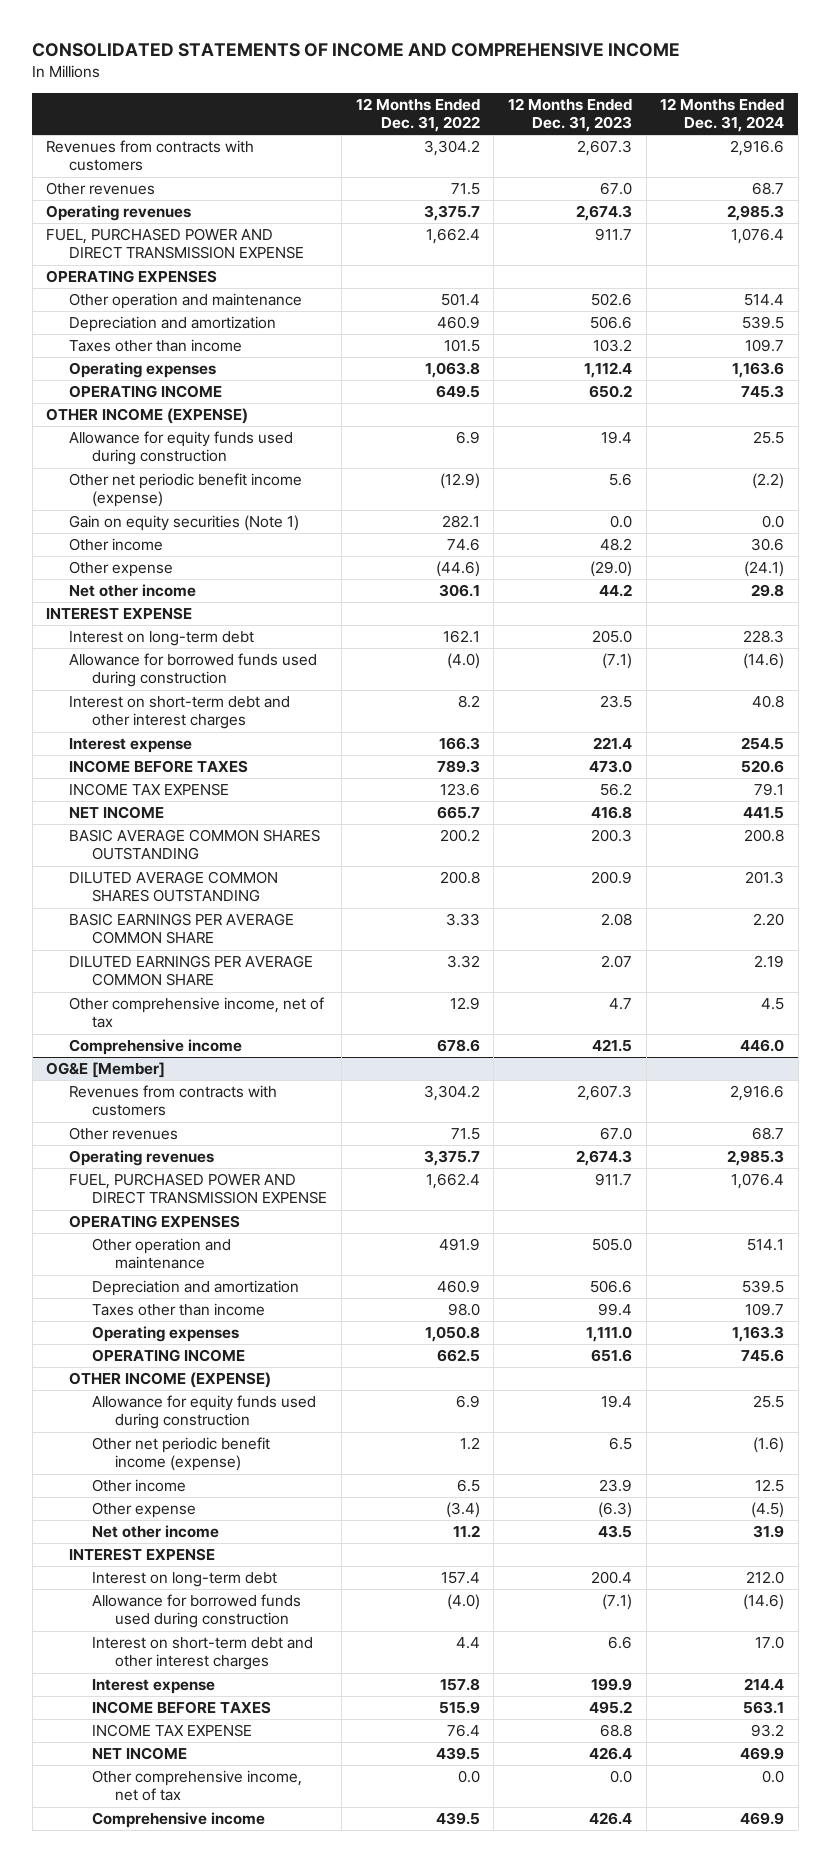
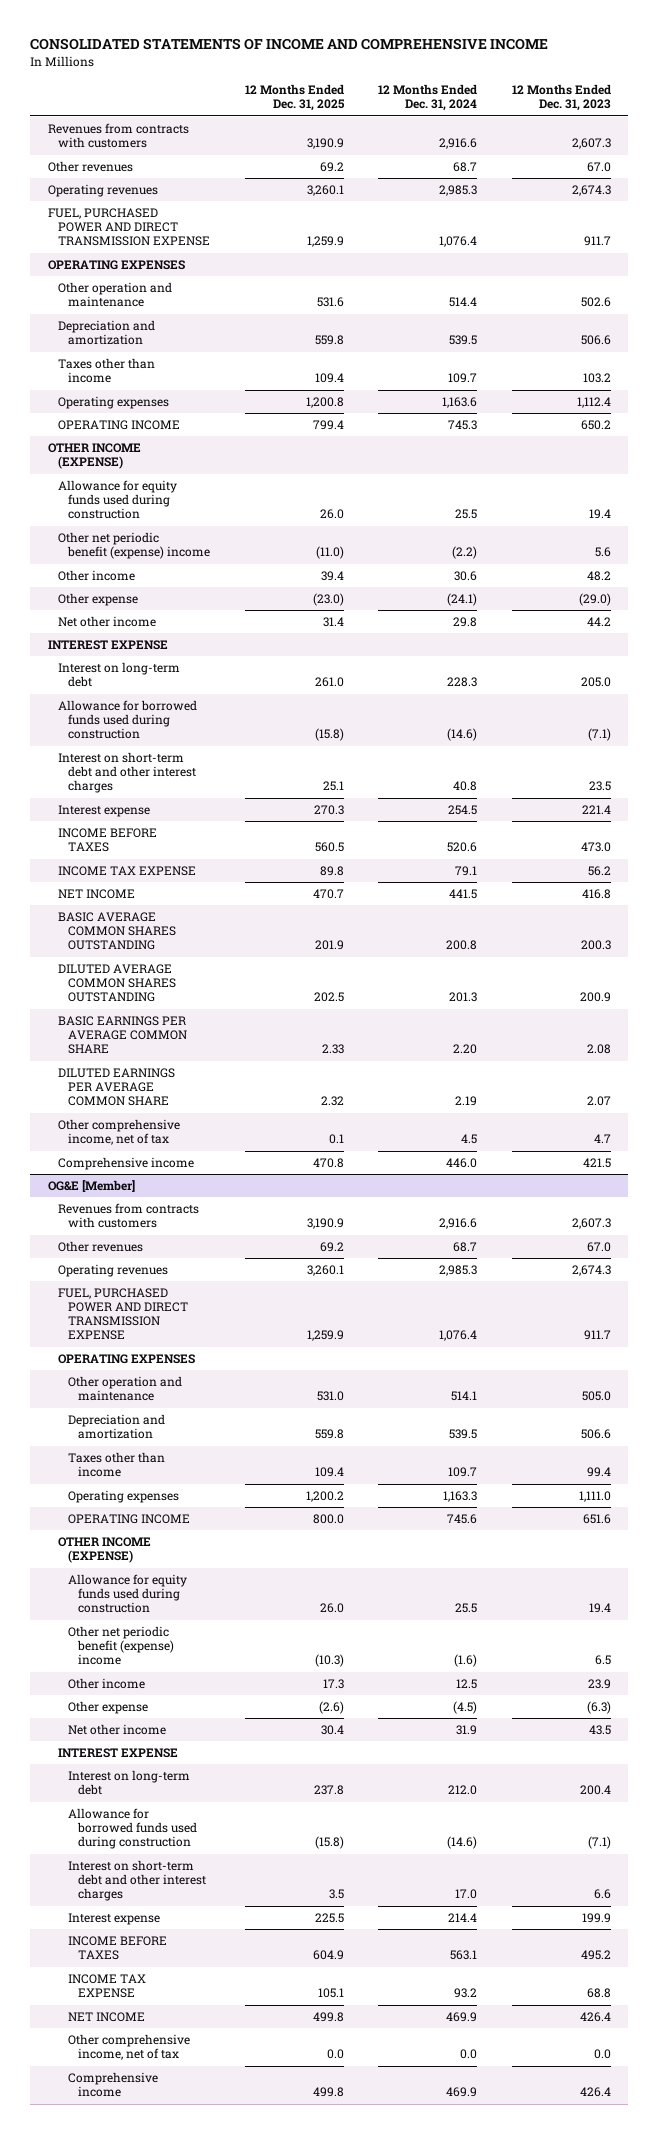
[355,97,480,133] 12 Months Ended Dec. 31, 2022 -> none
none -> [244,84,345,112] 12 Months Ended Dec. 31, 2025
[69,515,300,532] Gain on equity securities (Note 1) -> none
[69,473,303,508] Other net periodic benefit income (expense) -> [57,532,210,560] Other net periodic benefit (expense) income
[92,1437,271,1472] Other net periodic benefit income (expense) -> [67,1626,174,1666] Other net periodic benefit (expense) income

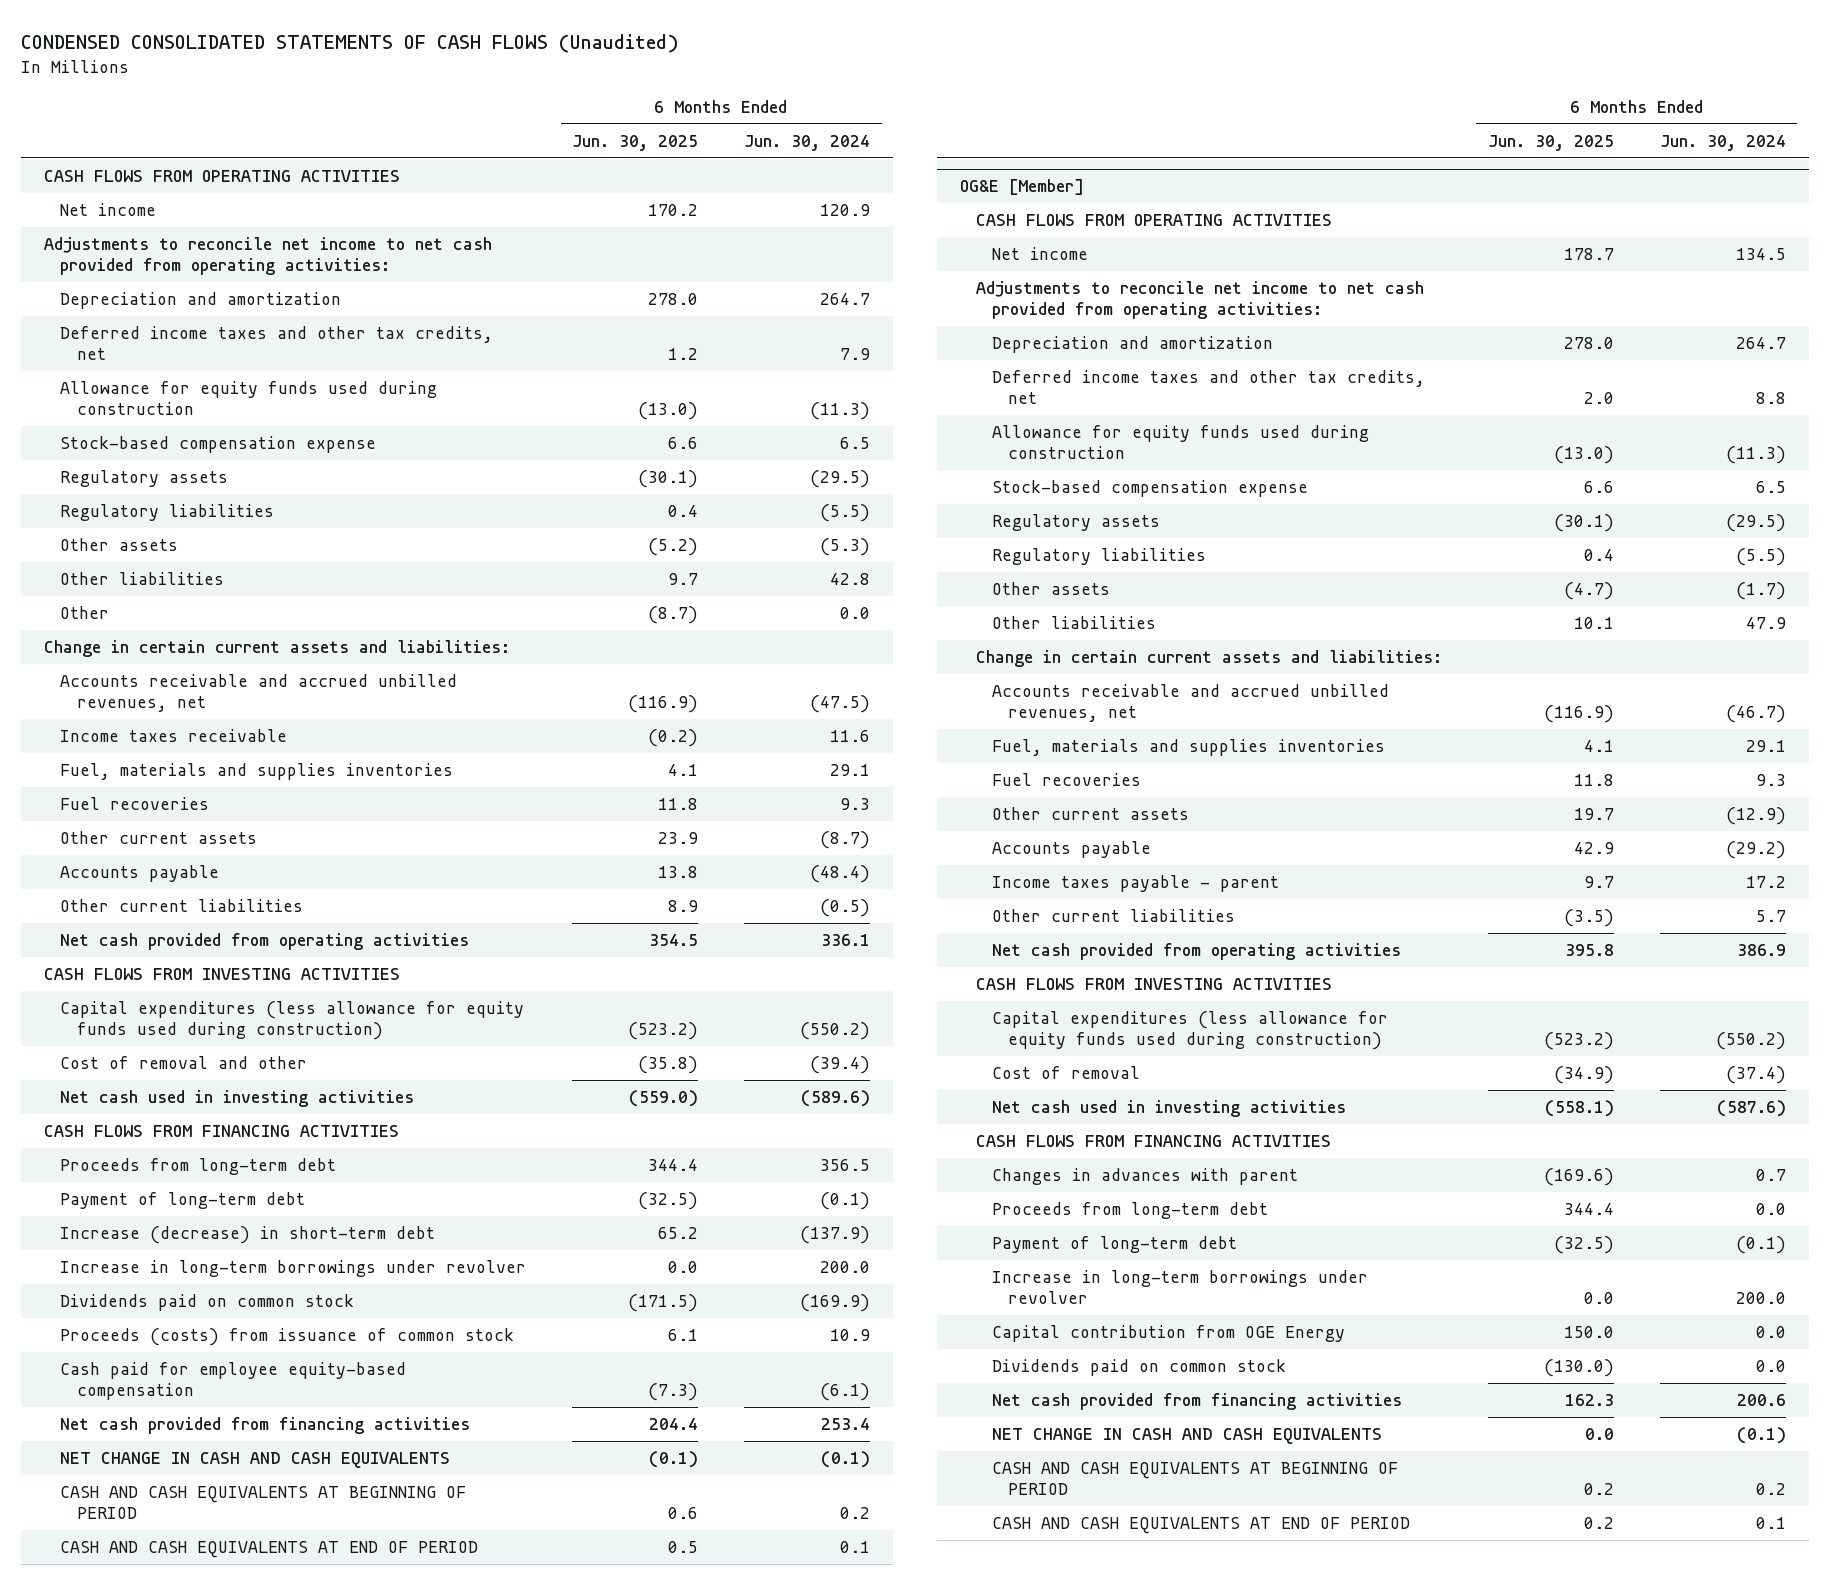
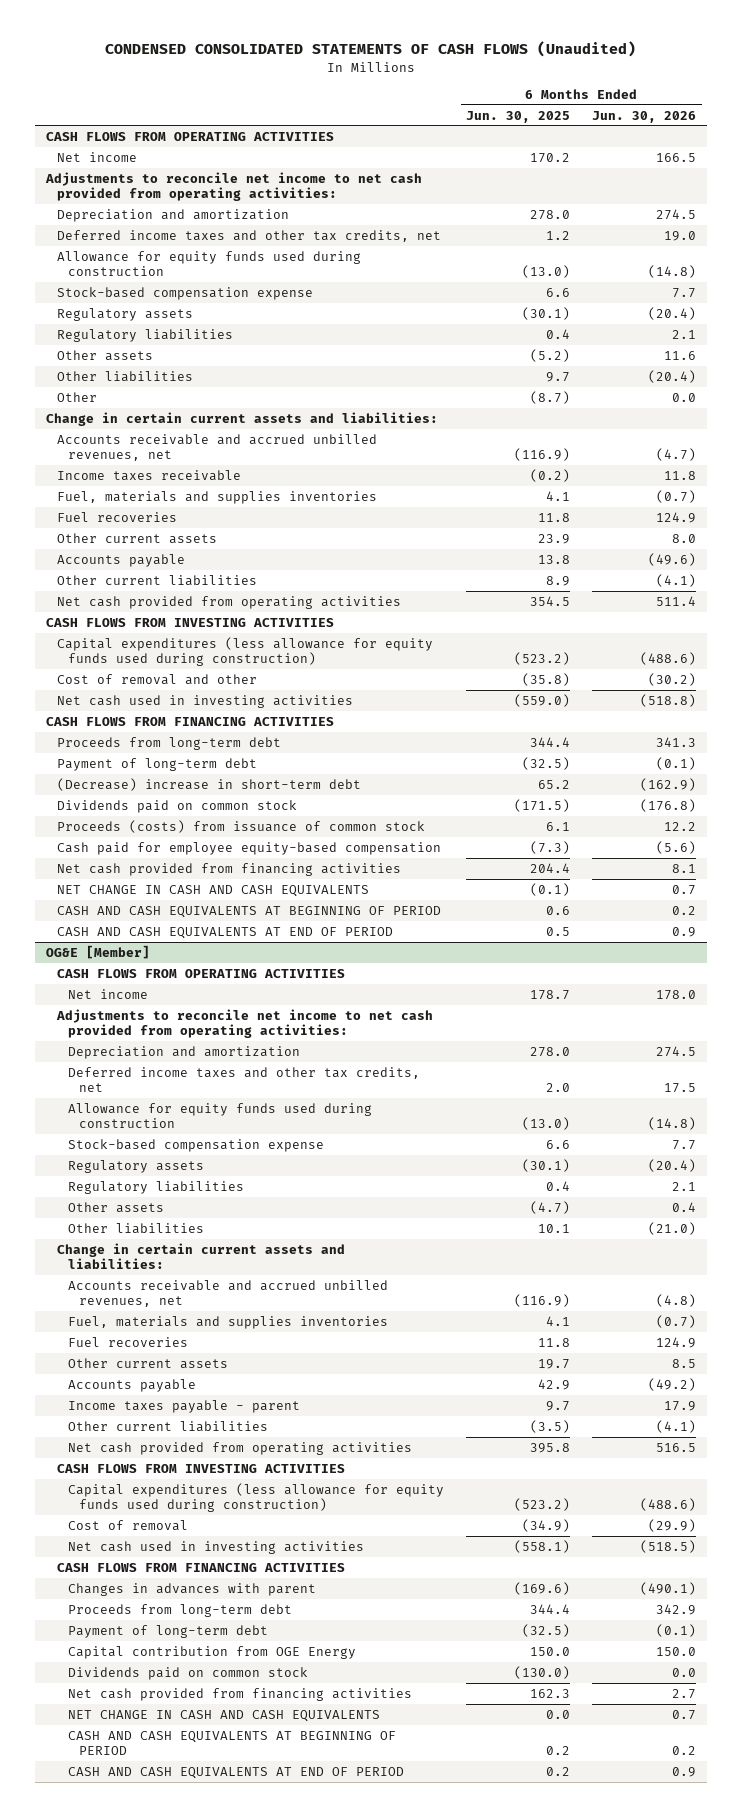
[744,134,871,151] Jun. 30, 2024 -> none
none -> [592,110,697,123] Jun. 30, 2026
[60,1259,527,1277] Increase in long-term borrowings under revolver -> none
[60,1225,436,1244] Increase (decrease) in short-term debt -> [56,777,361,791] (Decrease) increase in short-term debt
[992,1269,1369,1304] Increase in long-term borrowings under revolver -> none

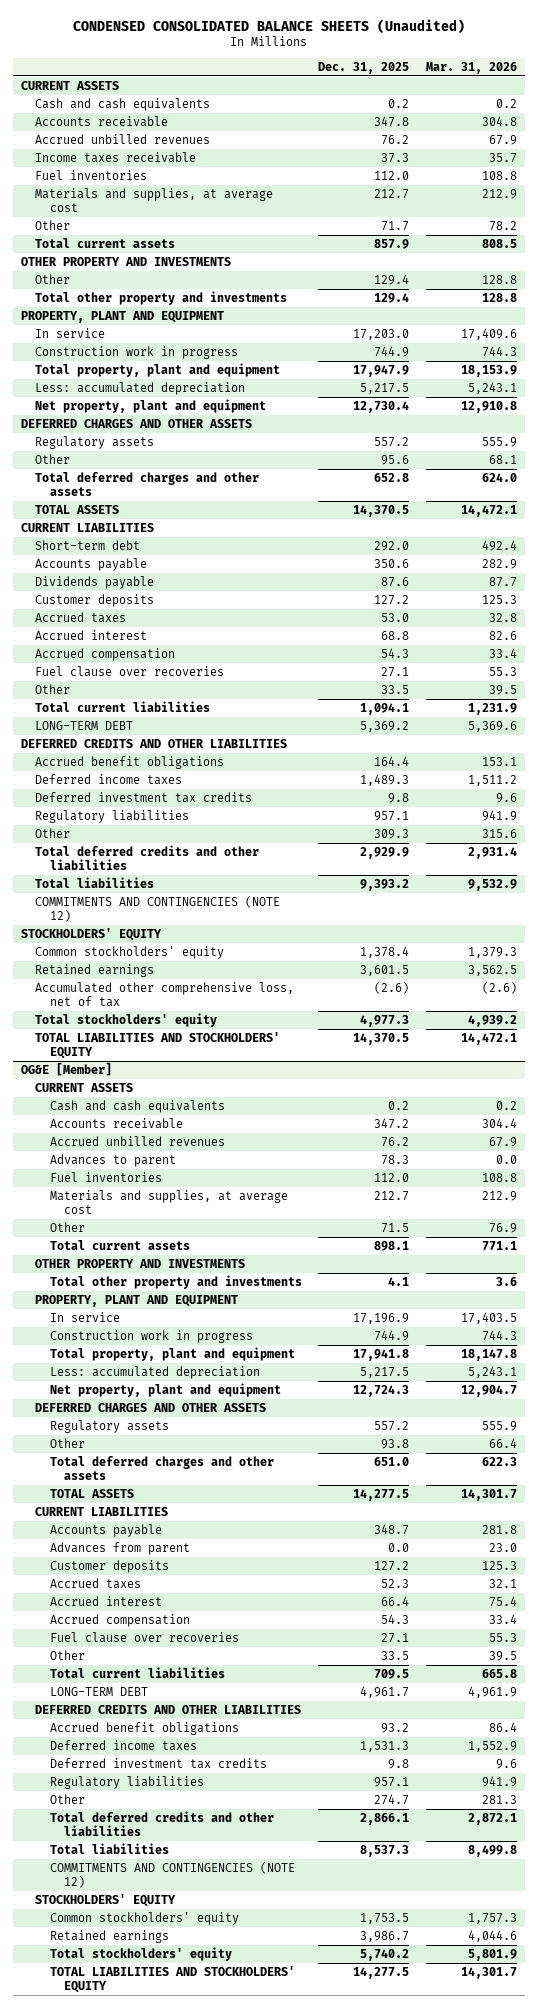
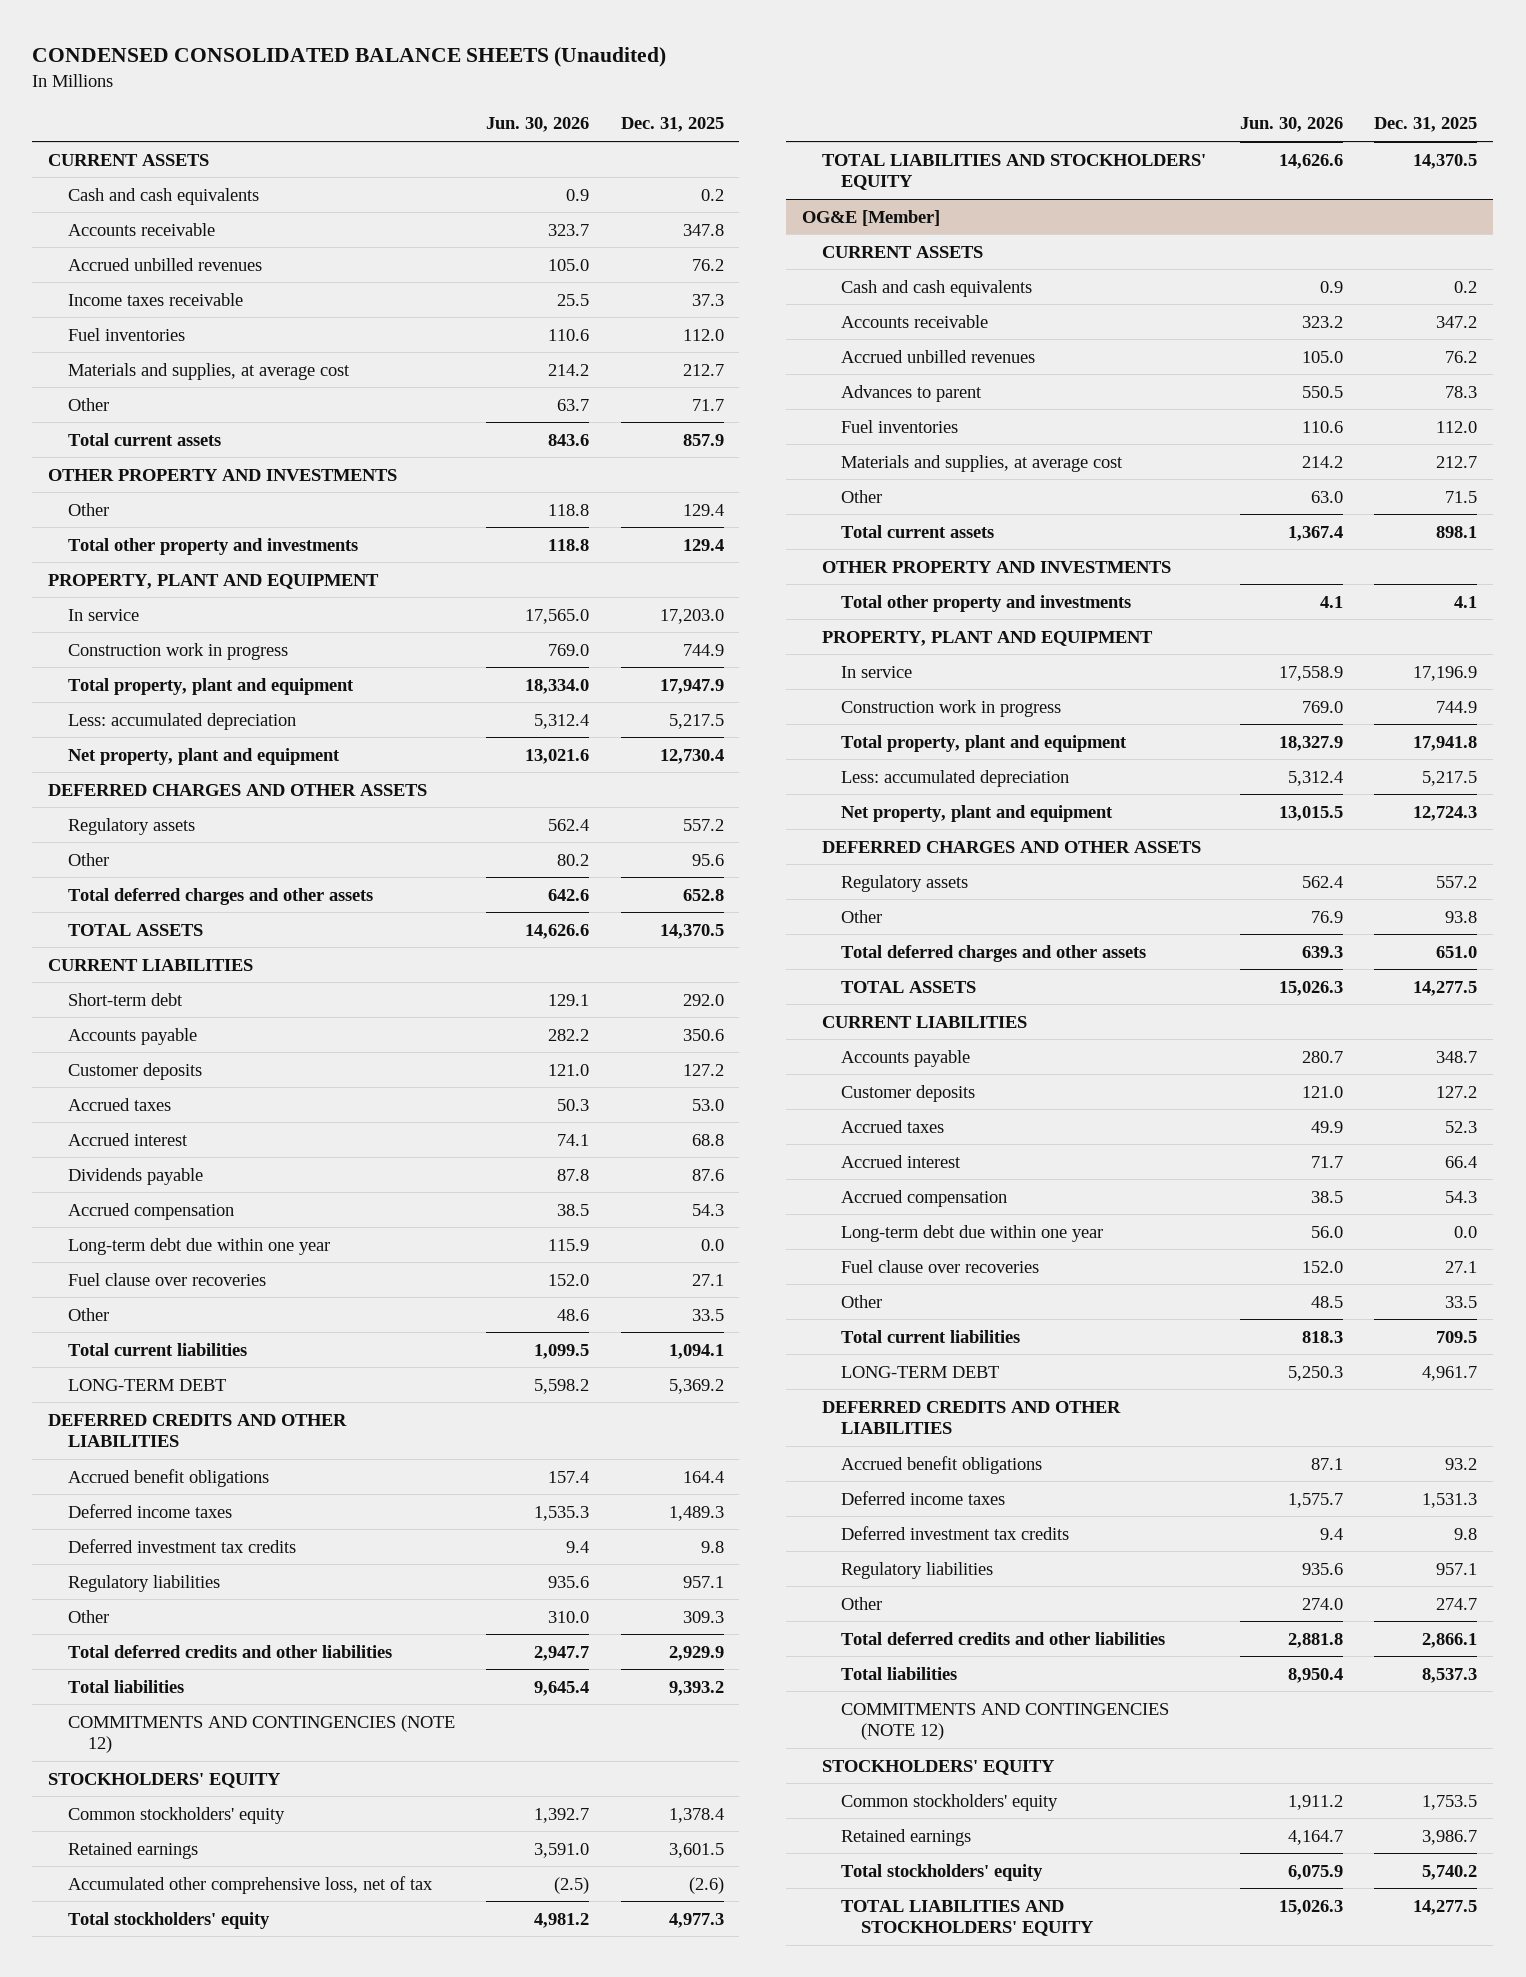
[426,61,518,74] Mar. 31, 2026 -> none
none -> [486,117,590,133] Jun. 30, 2026
[35,576,155,590] Dividends payable -> [67,1167,203,1185] Dividends payable
none -> [67,1237,330,1255] Long-term debt due within one year
[49,1542,190,1556] Advances from parent -> none
none -> [841,1224,1104,1242] Long-term debt due within one year

